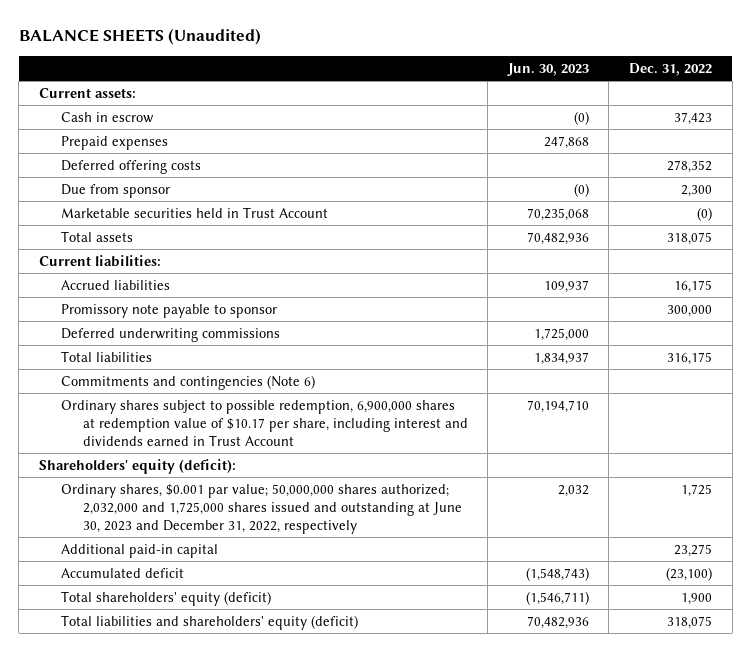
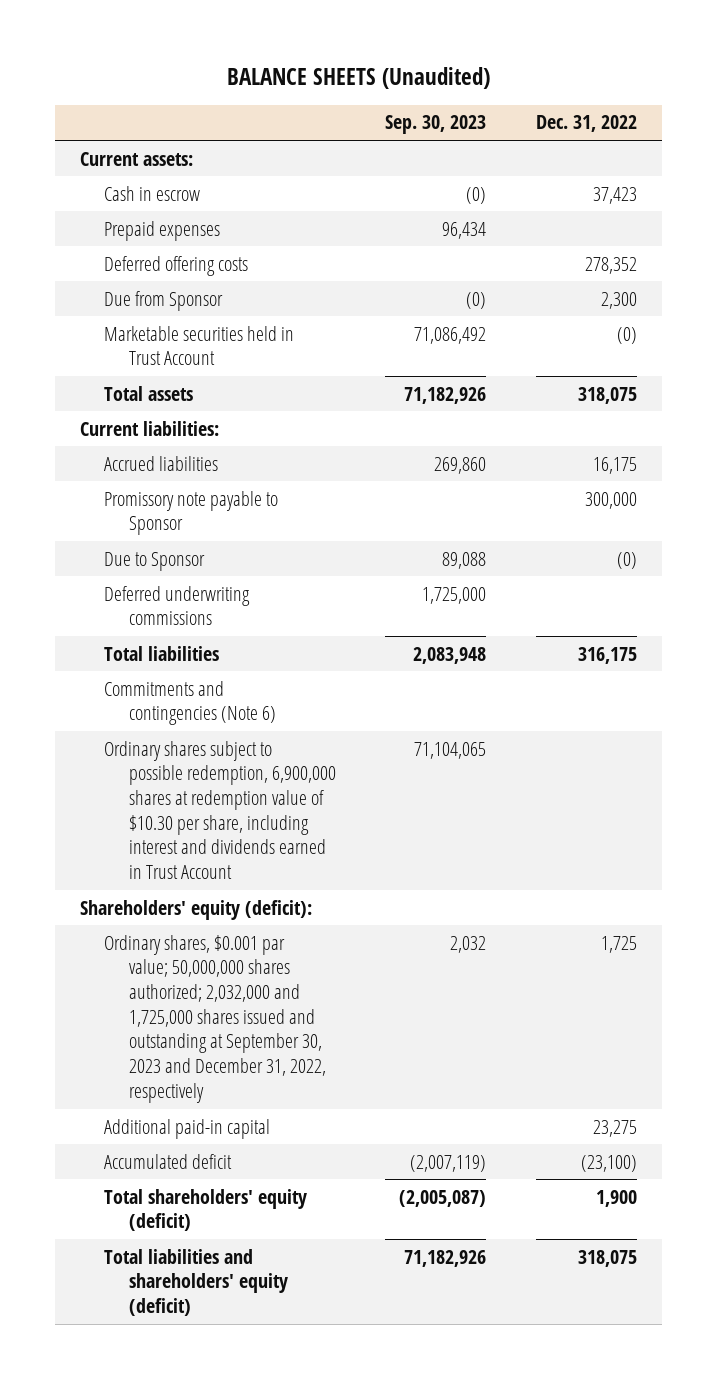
[506,63,589,77] Jun. 30, 2023 -> none
none -> [385,115,487,135] Sep. 30, 2023
[60,183,170,198] Due from sponsor -> [104,290,224,311] Due from Sponsor
[60,303,277,318] Promissory note payable to sponsor -> [104,490,279,536] Promissory note payable to Sponsor
none -> [104,551,206,571] Due to Sponsor
[60,399,468,446] Ordinary shares subject to possible redemption, 6,900,000 shares at redemption value of $10.17 per share, including interest and dividends earned in Trust Account -> [104,740,336,880] Ordinary shares subject to possible redemption, 6,900,000 shares at redemption value of $10.30 per share, including interest and dividends earned in Trust Account
[60,483,462,534] Ordinary shares, $0.001 par value; 50,000,000 shares authorized; 2,032,000 and 1,725,000 shares issued and outstanding at June 30, 2023 and December 31, 2022, respectively -> [104,934,326,1103] Ordinary shares, $0.001 par value; 50,000,000 shares authorized; 2,032,000 and 1,725,000 shares issued and outstanding at September 30, 2023 and December 31, 2022, respectively

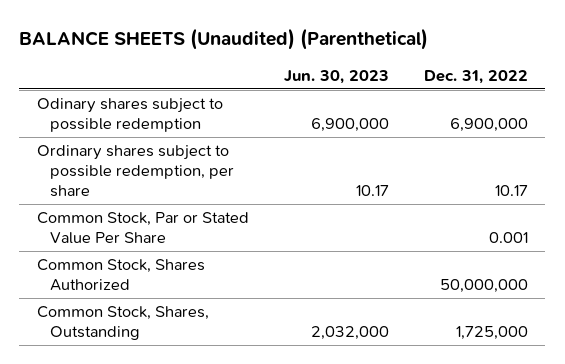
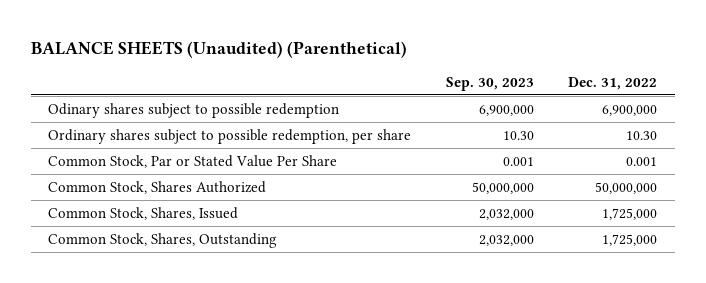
[283,70,389,85] Jun. 30, 2023 -> none
none -> [445,76,534,91] Sep. 30, 2023
[494,184,528,196] 10.17 -> [626,130,658,140] 10.30
none -> [48,206,239,220] Common Stock, Shares, Issued

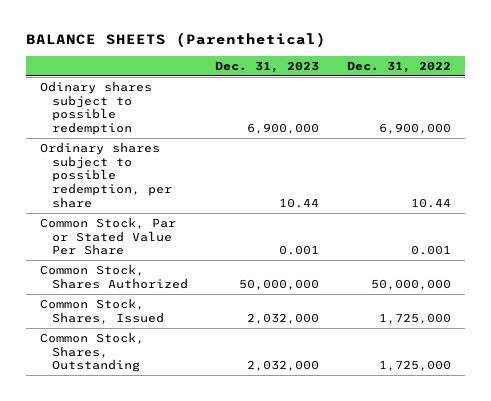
[30,41,407,59] BALANCE SHEETS (Unaudited) (Parenthetical) -> [26,32,327,48] BALANCE SHEETS (Parenthetical)
[445,76,534,91] Sep. 30, 2023 -> none
none -> [215,60,320,73] Dec. 31, 2023
[626,130,658,140] 10.30 -> [411,197,452,208] 10.44

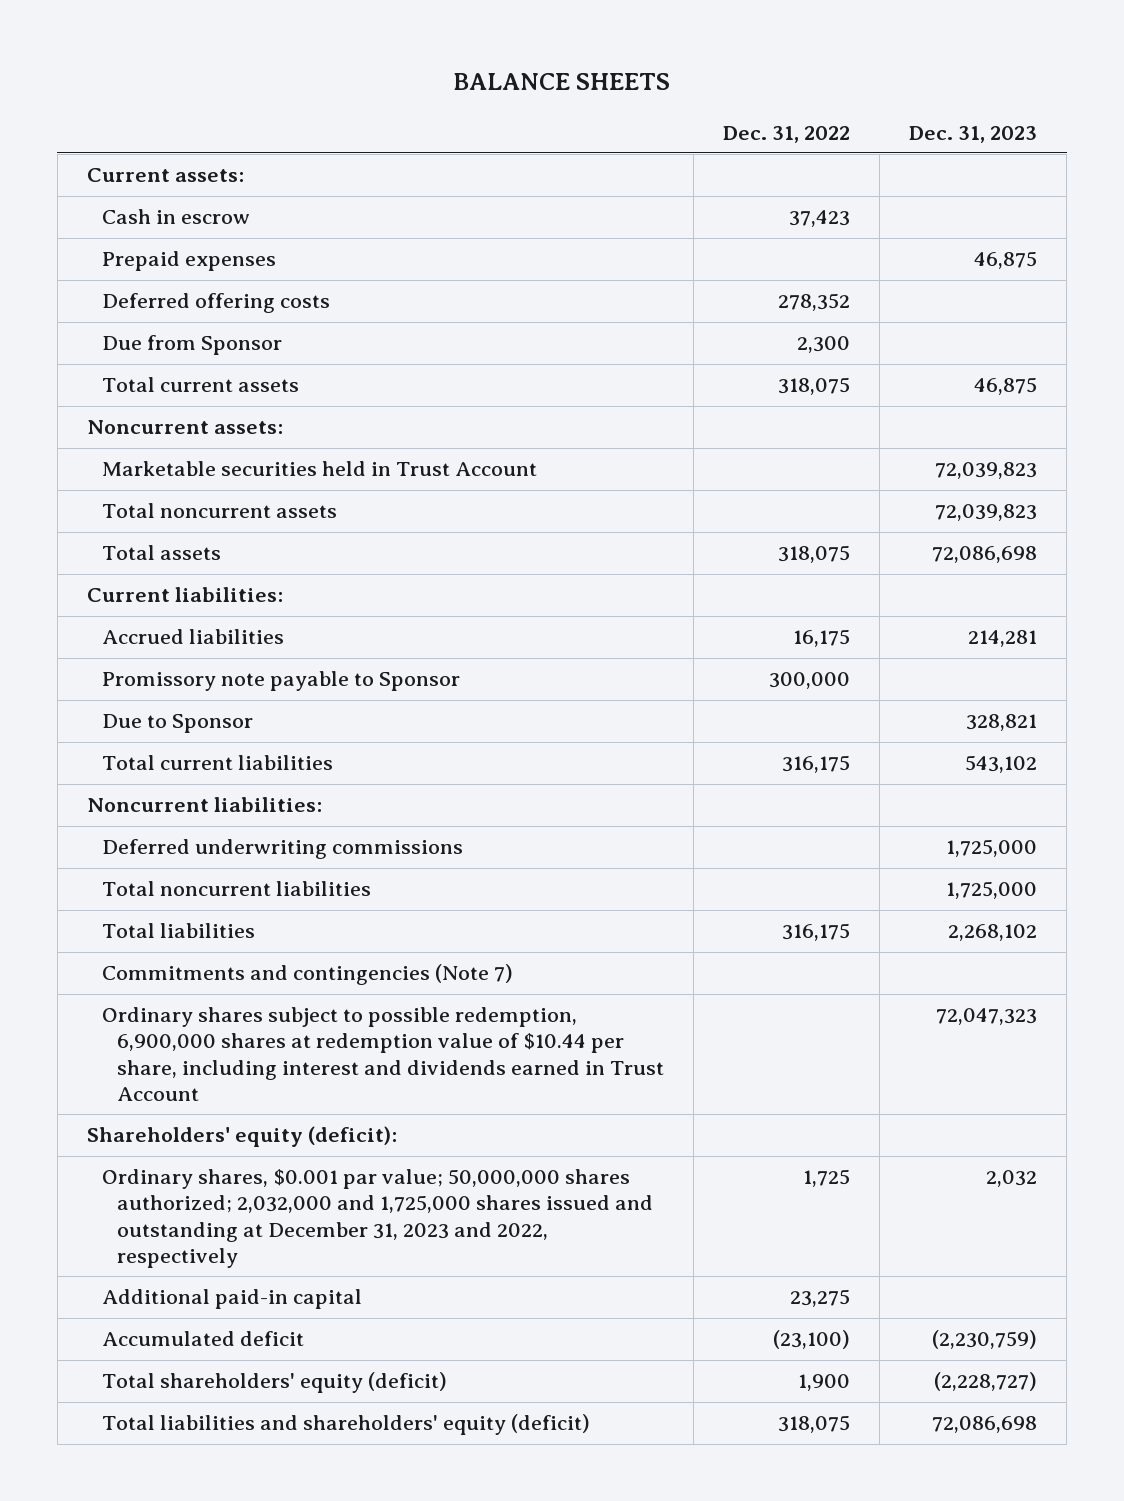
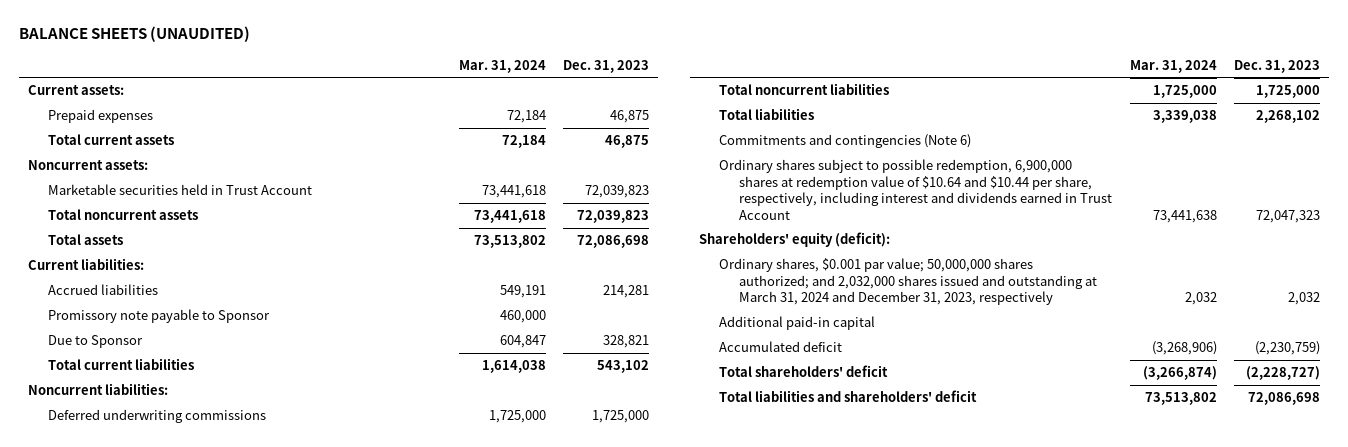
[453,73,671,91] BALANCE SHEETS -> [19,26,251,43] BALANCE SHEETS (UNAUDITED)
[723,125,851,143] Dec. 31, 2022 -> none
none -> [458,59,546,73] Mar. 31, 2024
[101,209,250,225] Cash in escrow -> none
[101,293,330,314] Deferred offering costs -> none
[101,335,282,356] Due from Sponsor -> none
[101,964,513,986] Commitments and contingencies (Note 7) -> [719,134,972,149] Commitments and contingencies (Note 6)
[101,1007,665,1101] Ordinary shares subject to possible redemption, 6,900,000 shares at redemption value of $10.44 per share, including interest and dividends earned in Trust Account -> [719,159,1113,220] Ordinary shares subject to possible redemption, 6,900,000 shares at redemption value of $10.64 and $10.44 per share, respectively, including interest and dividends earned in Trust Account
[101,1169,654,1268] Ordinary shares, $0.001 par value; 50,000,000 shares authorized; 2,032,000 and 1,725,000 shares issued and outstanding at December 31, 2023 and 2022, respectively -> [719,258,1098,306] Ordinary shares, $0.001 par value; 50,000,000 shares authorized; and 2,032,000 shares issued and outstanding at March 31, 2024 and December 31, 2023, respectively
[101,1372,447,1394] Total shareholders' equity (deficit) -> [719,365,889,378] Total shareholders' deficit
[101,1414,590,1436] Total liabilities and shareholders' equity (deficit) -> [719,390,978,403] Total liabilities and shareholders' deficit

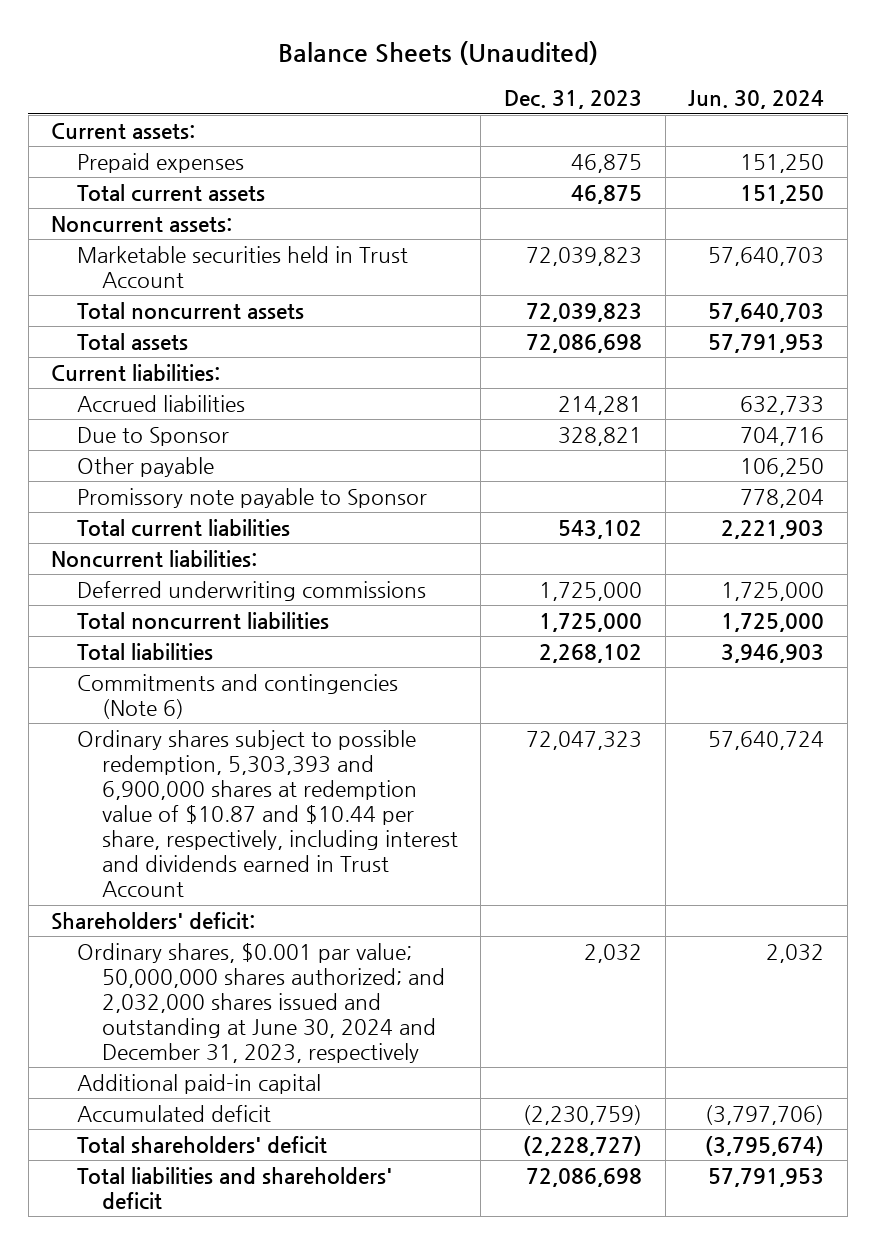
[19,26,251,43] BALANCE SHEETS (UNAUDITED) -> [277,41,598,66] Balance Sheets (Unaudited)
[458,59,546,73] Mar. 31, 2024 -> none
none -> [688,90,825,110] Jun. 30, 2024
none -> [76,457,214,478] Other payable
[48,309,271,324] Promissory note payable to Sponsor -> [76,488,427,509] Promissory note payable to Sponsor
[719,159,1113,220] Ordinary shares subject to possible redemption, 6,900,000 shares at redemption value of $10.64 and $10.44 per share, respectively, including interest and dividends earned in Trust Account -> [76,730,458,898] Ordinary shares subject to possible redemption, 5,303,393 and 6,900,000 shares at redemption value of $10.87 and $10.44 per share, respectively, including interest and dividends earned in Trust Account
[698,232,890,248] Shareholders' equity (deficit): -> [51,912,256,931] Shareholders' deficit:
[719,258,1098,306] Ordinary shares, $0.001 par value; 50,000,000 shares authorized; and 2,032,000 shares issued and outstanding at March 31, 2024 and December 31, 2023, respectively -> [76,943,445,1064] Ordinary shares, $0.001 par value; 50,000,000 shares authorized; and 2,032,000 shares issued and outstanding at June 30, 2024 and December 31, 2023, respectively

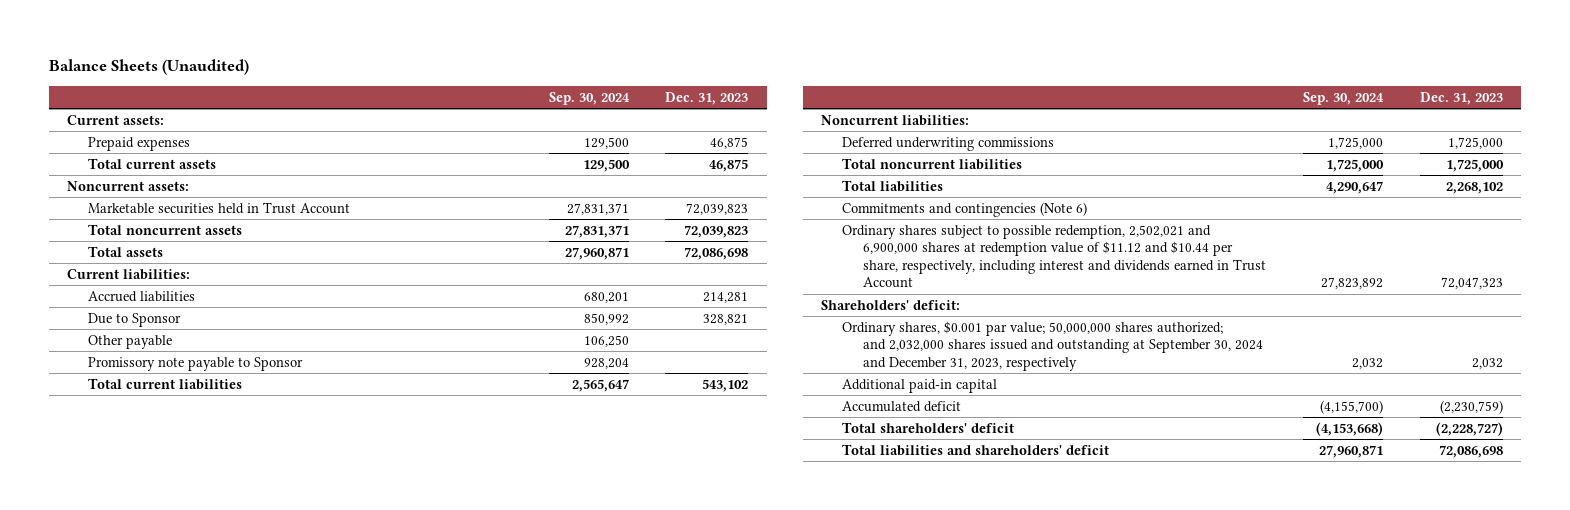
[688,90,825,110] Jun. 30, 2024 -> none
none -> [548,91,630,105] Sep. 30, 2024
[76,730,458,898] Ordinary shares subject to possible redemption, 5,303,393 and 6,900,000 shares at redemption value of $10.87 and $10.44 per share, respectively, including interest and dividends earned in Trust Account -> [842,224,1267,289] Ordinary shares subject to possible redemption, 2,502,021 and 6,900,000 shares at redemption value of $11.12 and $10.44 per share, respectively, including interest and dividends earned in Trust Account
[76,943,445,1064] Ordinary shares, $0.001 par value; 50,000,000 shares authorized; and 2,032,000 shares issued and outstanding at June 30, 2024 and December 31, 2023, respectively -> [842,320,1264,371] Ordinary shares, $0.001 par value; 50,000,000 shares authorized; and 2,032,000 shares issued and outstanding at September 30, 2024 and December 31, 2023, respectively

